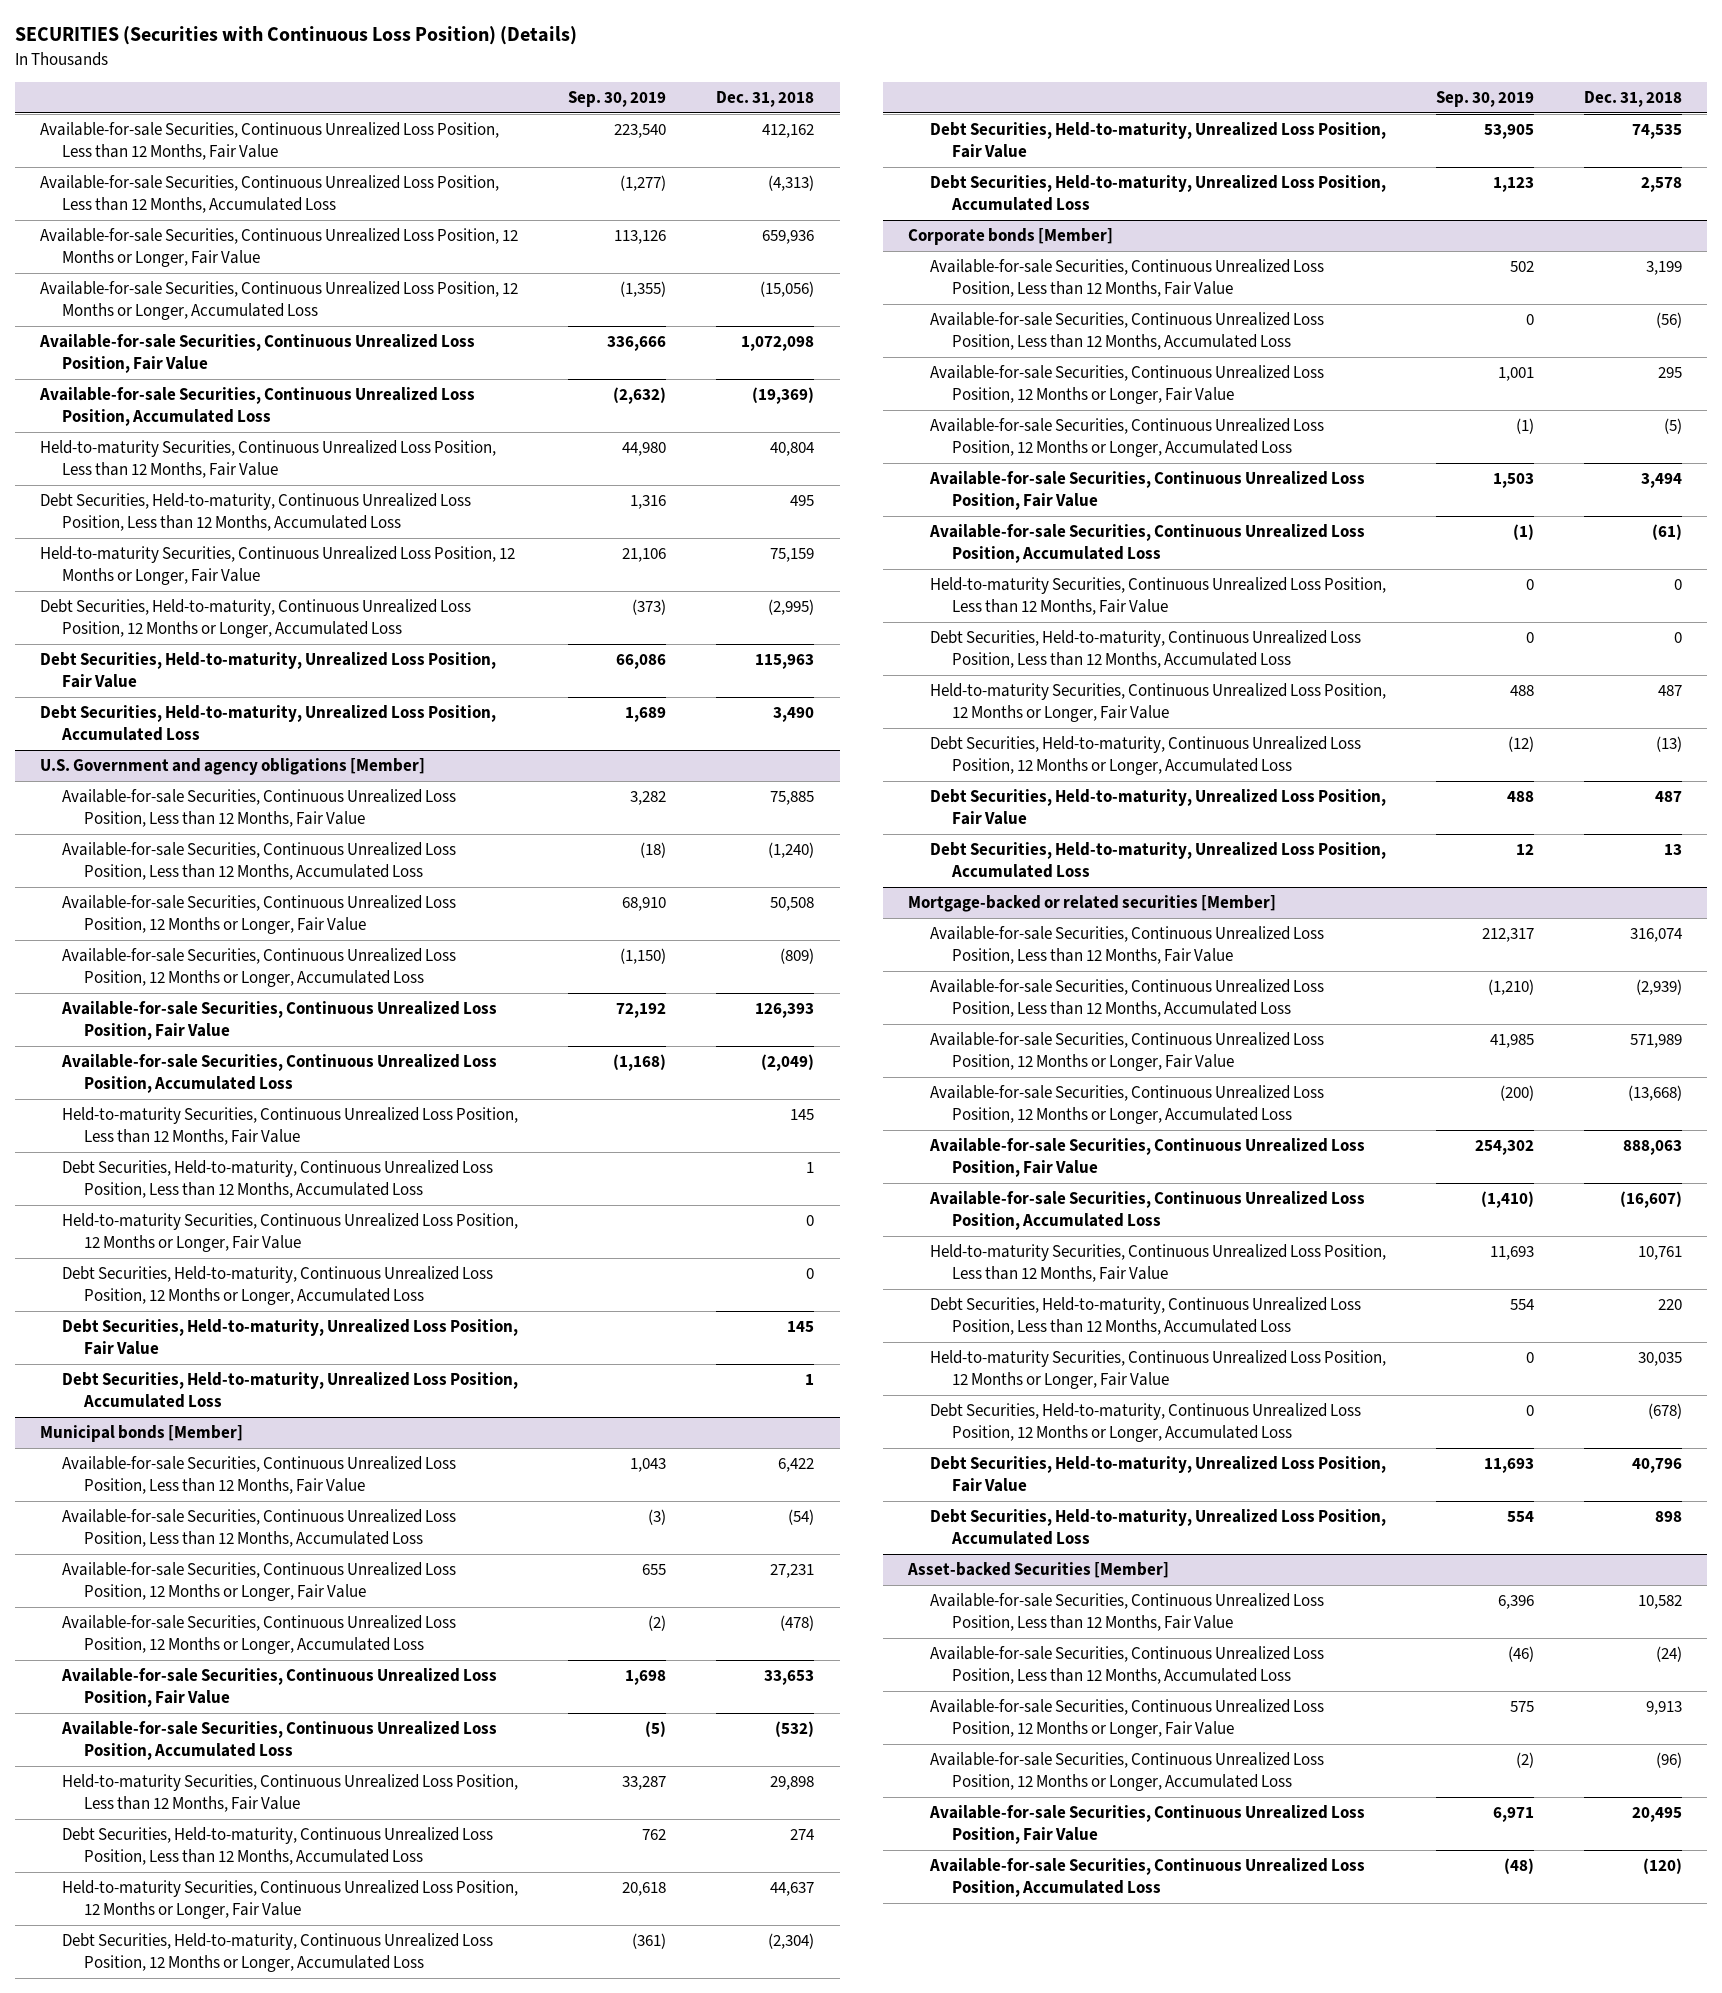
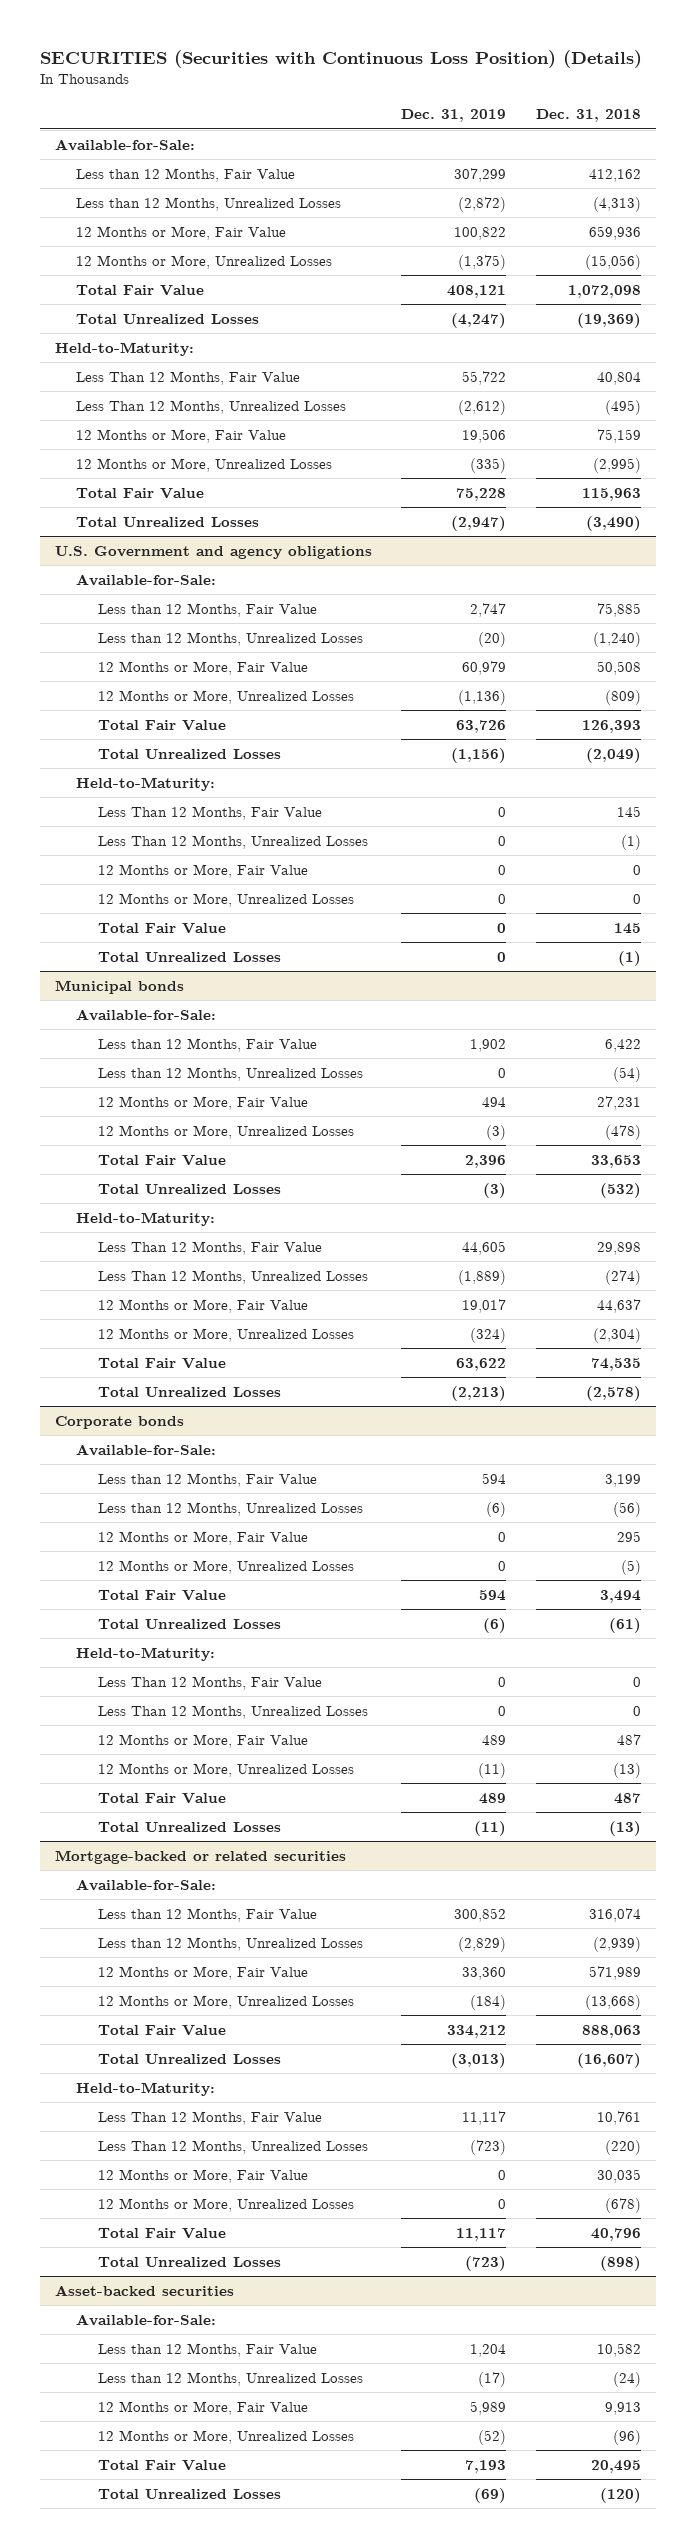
[568,91,667,108] Sep. 30, 2019 -> none
none -> [401,109,507,123] Dec. 31, 2019
none -> [54,138,195,151] Available-for-Sale:
[39,122,499,161] Available-for-sale Securities, Continuous Unrealized Loss Position, Less than 12 Months, Fair Value -> [76,167,296,182] Less than 12 Months, Fair Value
[39,175,499,214] Available-for-sale Securities, Continuous Unrealized Loss Position, Less than 12 Months, Accumulated Loss -> [76,196,342,211] Less than 12 Months, Unrealized Losses
[39,228,518,268] Available-for-sale Securities, Continuous Unrealized Loss Position, 12 Months or Longer, Fair Value -> [76,225,287,240] 12 Months or More, Fair Value
[39,281,518,321] Available-for-sale Securities, Continuous Unrealized Loss Position, 12 Months or Longer, Accumulated Loss -> [76,254,333,269] 12 Months or More, Unrealized Losses
[38,334,475,374] Available-for-sale Securities, Continuous Unrealized Loss Position, Fair Value -> [76,284,205,296] Total Fair Value
[38,387,475,427] Available-for-sale Securities, Continuous Unrealized Loss Position, Accumulated Loss -> [76,313,260,324] Total Unrealized Losses
none -> [54,341,194,356] Held-to-Maturity:
[39,440,496,479] Held-to-maturity Securities, Continuous Unrealized Loss Position, Less than 12 Months, Fair Value -> [76,370,301,385] Less Than 12 Months, Fair Value
[39,493,471,532] Debt Securities, Held-to-maturity, Continuous Unrealized Loss Position, Less than 12 Months, Accumulated Loss -> [76,399,347,414] Less Than 12 Months, Unrealized Losses
[790,495,815,507] 495 -> [604,399,641,415] (495)
[39,546,515,586] Held-to-maturity Securities, Continuous Unrealized Loss Position, 12 Months or Longer, Fair Value -> [76,428,287,443] 12 Months or More, Fair Value
[39,599,471,639] Debt Securities, Held-to-maturity, Continuous Unrealized Loss Position, 12 Months or Longer, Accumulated Loss -> [76,457,333,472] 12 Months or More, Unrealized Losses
[39,652,496,689] Debt Securities, Held-to-maturity, Unrealized Loss Position, Fair Value -> [76,487,205,499] Total Fair Value
[39,705,496,742] Debt Securities, Held-to-maturity, Unrealized Loss Position, Accumulated Loss -> [76,516,260,527] Total Unrealized Losses
[773,707,815,723] 3,490 -> [585,515,641,531] (3,490)
[39,758,425,776] U.S. Government and agency obligations [Member] -> [54,545,372,559] U.S. Government and agency obligations
none -> [76,573,217,586] Available-for-Sale:
[62,789,457,828] Available-for-sale Securities, Continuous Unrealized Loss Position, Less than 12 Months, Fair Value -> [97,602,317,617] Less than 12 Months, Fair Value
[62,842,457,881] Available-for-sale Securities, Continuous Unrealized Loss Position, Less than 12 Months, Accumulated Loss -> [97,631,363,646] Less than 12 Months, Unrealized Losses
[62,895,457,935] Available-for-sale Securities, Continuous Unrealized Loss Position, 12 Months or Longer, Fair Value -> [97,660,308,675] 12 Months or More, Fair Value
[62,948,457,988] Available-for-sale Securities, Continuous Unrealized Loss Position, 12 Months or Longer, Accumulated Loss -> [97,689,354,704] 12 Months or More, Unrealized Losses
[61,1001,498,1041] Available-for-sale Securities, Continuous Unrealized Loss Position, Fair Value -> [97,719,226,731] Total Fair Value
[61,1054,498,1094] Available-for-sale Securities, Continuous Unrealized Loss Position, Accumulated Loss -> [97,748,281,759] Total Unrealized Losses
none -> [76,776,216,791] Held-to-Maturity:
[62,1107,519,1146] Held-to-maturity Securities, Continuous Unrealized Loss Position, Less than 12 Months, Fair Value -> [97,805,322,820] Less Than 12 Months, Fair Value
[62,1160,494,1199] Debt Securities, Held-to-maturity, Continuous Unrealized Loss Position, Less than 12 Months, Accumulated Loss -> [97,834,368,849] Less Than 12 Months, Unrealized Losses
[806,1162,815,1174] 1 -> [620,834,641,850] (1)
[62,1213,519,1253] Held-to-maturity Securities, Continuous Unrealized Loss Position, 12 Months or Longer, Fair Value -> [97,863,308,878] 12 Months or More, Fair Value
[62,1266,494,1306] Debt Securities, Held-to-maturity, Continuous Unrealized Loss Position, 12 Months or Longer, Accumulated Loss -> [97,892,354,907] 12 Months or More, Unrealized Losses
[62,1319,519,1356] Debt Securities, Held-to-maturity, Unrealized Loss Position, Fair Value -> [97,922,226,934] Total Fair Value
[62,1372,519,1409] Debt Securities, Held-to-maturity, Unrealized Loss Position, Accumulated Loss -> [97,951,281,962] Total Unrealized Losses
[805,1374,815,1386] 1 -> [617,950,641,966] (1)
[39,1425,243,1443] Municipal bonds [Member] -> [54,979,184,994] Municipal bonds
none -> [76,1008,217,1021] Available-for-Sale:
[62,1456,457,1495] Available-for-sale Securities, Continuous Unrealized Loss Position, Less than 12 Months, Fair Value -> [97,1037,317,1052] Less than 12 Months, Fair Value
[62,1509,457,1548] Available-for-sale Securities, Continuous Unrealized Loss Position, Less than 12 Months, Accumulated Loss -> [97,1066,363,1081] Less than 12 Months, Unrealized Losses
[62,1562,457,1602] Available-for-sale Securities, Continuous Unrealized Loss Position, 12 Months or Longer, Fair Value -> [97,1095,308,1110] 12 Months or More, Fair Value
[62,1615,457,1655] Available-for-sale Securities, Continuous Unrealized Loss Position, 12 Months or Longer, Accumulated Loss -> [97,1124,354,1139] 12 Months or More, Unrealized Losses
[61,1668,498,1708] Available-for-sale Securities, Continuous Unrealized Loss Position, Fair Value -> [97,1154,226,1166] Total Fair Value
[61,1721,498,1761] Available-for-sale Securities, Continuous Unrealized Loss Position, Accumulated Loss -> [97,1183,281,1194] Total Unrealized Losses
none -> [76,1211,216,1226] Held-to-Maturity:
[62,1774,519,1813] Held-to-maturity Securities, Continuous Unrealized Loss Position, Less than 12 Months, Fair Value -> [97,1240,322,1255] Less Than 12 Months, Fair Value
[62,1827,494,1866] Debt Securities, Held-to-maturity, Continuous Unrealized Loss Position, Less than 12 Months, Accumulated Loss -> [97,1269,368,1284] Less Than 12 Months, Unrealized Losses
[790,1829,815,1841] 274 -> [604,1269,641,1285] (274)
[62,1880,519,1920] Held-to-maturity Securities, Continuous Unrealized Loss Position, 12 Months or Longer, Fair Value -> [97,1298,308,1313] 12 Months or More, Fair Value
[62,1933,494,1973] Debt Securities, Held-to-maturity, Continuous Unrealized Loss Position, 12 Months or Longer, Accumulated Loss -> [97,1327,354,1342] 12 Months or More, Unrealized Losses
[929,122,1386,159] Debt Securities, Held-to-maturity, Unrealized Loss Position, Fair Value -> [97,1357,226,1369] Total Fair Value
[929,175,1386,212] Debt Securities, Held-to-maturity, Unrealized Loss Position, Accumulated Loss -> [97,1386,281,1397] Total Unrealized Losses
[1641,177,1683,193] 2,578 -> [585,1385,641,1401] (2,578)
[907,228,1113,246] Corporate bonds [Member] -> [54,1415,184,1429] Corporate bonds
none -> [76,1443,217,1456] Available-for-Sale:
[929,259,1324,298] Available-for-sale Securities, Continuous Unrealized Loss Position, Less than 12 Months, Fair Value -> [97,1472,317,1487] Less than 12 Months, Fair Value
[929,312,1324,351] Available-for-sale Securities, Continuous Unrealized Loss Position, Less than 12 Months, Accumulated Loss -> [97,1501,363,1516] Less than 12 Months, Unrealized Losses
[929,365,1324,405] Available-for-sale Securities, Continuous Unrealized Loss Position, 12 Months or Longer, Fair Value -> [97,1530,308,1545] 12 Months or More, Fair Value
[929,418,1324,458] Available-for-sale Securities, Continuous Unrealized Loss Position, 12 Months or Longer, Accumulated Loss -> [97,1559,354,1574] 12 Months or More, Unrealized Losses
[928,471,1365,511] Available-for-sale Securities, Continuous Unrealized Loss Position, Fair Value -> [97,1589,226,1601] Total Fair Value
[928,524,1365,564] Available-for-sale Securities, Continuous Unrealized Loss Position, Accumulated Loss -> [97,1618,281,1629] Total Unrealized Losses
none -> [76,1646,216,1661] Held-to-Maturity:
[929,577,1386,616] Held-to-maturity Securities, Continuous Unrealized Loss Position, Less than 12 Months, Fair Value -> [97,1675,322,1690] Less Than 12 Months, Fair Value
[929,630,1361,669] Debt Securities, Held-to-maturity, Continuous Unrealized Loss Position, Less than 12 Months, Accumulated Loss -> [97,1704,368,1719] Less Than 12 Months, Unrealized Losses
[929,683,1386,723] Held-to-maturity Securities, Continuous Unrealized Loss Position, 12 Months or Longer, Fair Value -> [97,1733,308,1748] 12 Months or More, Fair Value
[929,736,1361,776] Debt Securities, Held-to-maturity, Continuous Unrealized Loss Position, 12 Months or Longer, Accumulated Loss -> [97,1762,354,1777] 12 Months or More, Unrealized Losses
[929,789,1386,826] Debt Securities, Held-to-maturity, Unrealized Loss Position, Fair Value -> [97,1792,226,1804] Total Fair Value
[929,842,1386,879] Debt Securities, Held-to-maturity, Unrealized Loss Position, Accumulated Loss -> [97,1821,281,1832] Total Unrealized Losses
[1664,844,1683,856] 13 -> [608,1820,641,1836] (13)
[907,895,1276,913] Mortgage-backed or related securities [Member] -> [54,1849,346,1864] Mortgage-backed or related securities
none -> [76,1878,217,1891] Available-for-Sale:
[929,926,1324,965] Available-for-sale Securities, Continuous Unrealized Loss Position, Less than 12 Months, Fair Value -> [97,1907,317,1922] Less than 12 Months, Fair Value
[929,979,1324,1018] Available-for-sale Securities, Continuous Unrealized Loss Position, Less than 12 Months, Accumulated Loss -> [97,1936,363,1951] Less than 12 Months, Unrealized Losses
[929,1032,1324,1072] Available-for-sale Securities, Continuous Unrealized Loss Position, 12 Months or Longer, Fair Value -> [97,1965,308,1980] 12 Months or More, Fair Value
[929,1085,1324,1125] Available-for-sale Securities, Continuous Unrealized Loss Position, 12 Months or Longer, Accumulated Loss -> [97,1994,354,2009] 12 Months or More, Unrealized Losses
[928,1138,1365,1178] Available-for-sale Securities, Continuous Unrealized Loss Position, Fair Value -> [97,2024,226,2036] Total Fair Value
[928,1191,1365,1231] Available-for-sale Securities, Continuous Unrealized Loss Position, Accumulated Loss -> [97,2053,281,2064] Total Unrealized Losses
none -> [76,2081,216,2096] Held-to-Maturity:
[929,1244,1386,1283] Held-to-maturity Securities, Continuous Unrealized Loss Position, Less than 12 Months, Fair Value -> [97,2110,322,2125] Less Than 12 Months, Fair Value
[929,1297,1361,1336] Debt Securities, Held-to-maturity, Continuous Unrealized Loss Position, Less than 12 Months, Accumulated Loss -> [97,2139,368,2154] Less Than 12 Months, Unrealized Losses
[1658,1299,1683,1311] 220 -> [604,2139,641,2155] (220)
[929,1350,1386,1390] Held-to-maturity Securities, Continuous Unrealized Loss Position, 12 Months or Longer, Fair Value -> [97,2168,308,2183] 12 Months or More, Fair Value
[929,1403,1361,1443] Debt Securities, Held-to-maturity, Continuous Unrealized Loss Position, 12 Months or Longer, Accumulated Loss -> [97,2197,354,2212] 12 Months or More, Unrealized Losses
[929,1456,1386,1493] Debt Securities, Held-to-maturity, Unrealized Loss Position, Fair Value -> [97,2227,226,2239] Total Fair Value
[929,1509,1386,1546] Debt Securities, Held-to-maturity, Unrealized Loss Position, Accumulated Loss -> [97,2256,281,2267] Total Unrealized Losses
[1655,1511,1683,1523] 898 -> [599,2255,641,2271] (898)
[906,1562,1169,1579] Asset-backed Securities [Member] -> [54,2284,234,2296] Asset-backed securities
none -> [76,2313,217,2326] Available-for-Sale:
[929,1593,1324,1632] Available-for-sale Securities, Continuous Unrealized Loss Position, Less than 12 Months, Fair Value -> [97,2342,317,2357] Less than 12 Months, Fair Value
[929,1646,1324,1685] Available-for-sale Securities, Continuous Unrealized Loss Position, Less than 12 Months, Accumulated Loss -> [97,2371,363,2386] Less than 12 Months, Unrealized Losses
[929,1699,1324,1739] Available-for-sale Securities, Continuous Unrealized Loss Position, 12 Months or Longer, Fair Value -> [97,2400,308,2415] 12 Months or More, Fair Value
[929,1752,1324,1792] Available-for-sale Securities, Continuous Unrealized Loss Position, 12 Months or Longer, Accumulated Loss -> [97,2429,354,2444] 12 Months or More, Unrealized Losses
[928,1805,1365,1845] Available-for-sale Securities, Continuous Unrealized Loss Position, Fair Value -> [97,2459,226,2471] Total Fair Value
[928,1858,1365,1898] Available-for-sale Securities, Continuous Unrealized Loss Position, Accumulated Loss -> [97,2488,281,2499] Total Unrealized Losses

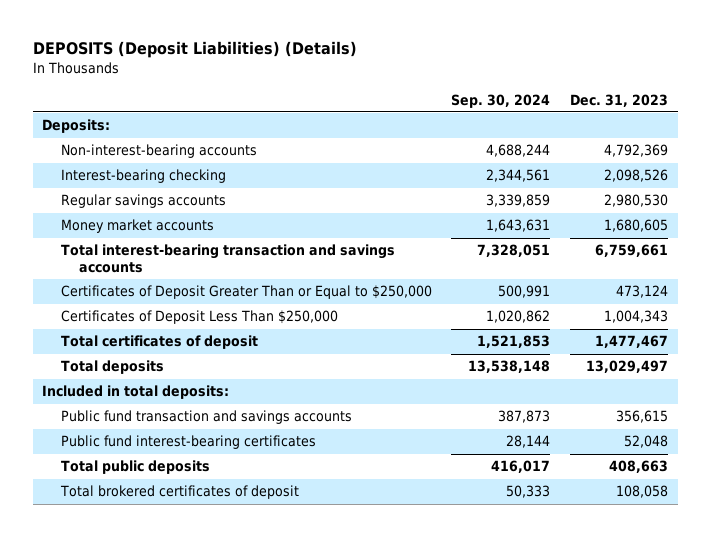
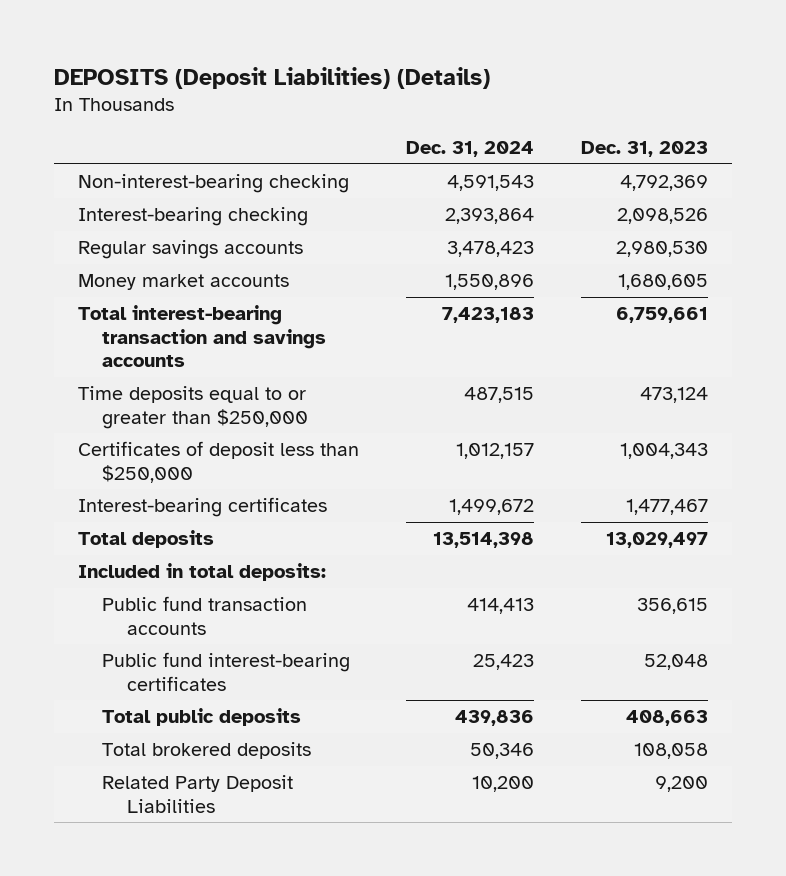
[451,93,551,108] Sep. 30, 2024 -> none
none -> [405,141,534,158] Dec. 31, 2024
[42,119,111,134] Deposits: -> none
[60,144,257,159] Non-interest-bearing accounts -> [77,174,349,194] Non-interest-bearing checking
[60,285,432,300] Certificates of Deposit Greater Than or Equal to $250,000 -> [77,386,309,429] Time deposits equal to or greater than $250,000
[60,310,338,325] Certificates of Deposit Less Than $250,000 -> [77,441,359,483] Certificates of deposit less than $250,000
[60,335,258,350] Total certificates of deposit -> [77,497,327,518] Interest-bearing certificates
[60,410,352,425] Public fund transaction and savings accounts -> [102,596,308,635] Public fund transaction accounts
[59,485,299,500] Total brokered certificates of deposit -> [102,742,312,760] Total brokered deposits
none -> [102,775,294,813] Related Party Deposit Liabilities

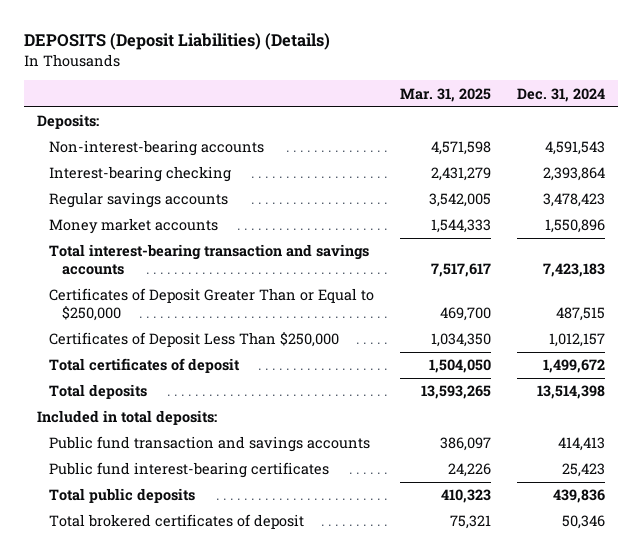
[581,141,709,158] Dec. 31, 2023 -> none
none -> [400,87,492,102] Mar. 31, 2025
none -> [36,114,99,130] Deposits:
[77,174,349,194] Non-interest-bearing checking -> [49,140,265,157] Non-interest-bearing accounts
[77,386,309,429] Time deposits equal to or greater than $250,000 -> [49,288,375,322] Certificates of Deposit Greater Than or Equal to $250,000
[77,441,359,483] Certificates of deposit less than $250,000 -> [49,332,340,348] Certificates of Deposit Less Than $250,000
[77,497,327,518] Interest-bearing certificates -> [49,358,241,374] Total certificates of deposit
[102,596,308,635] Public fund transaction accounts -> [49,436,371,453] Public fund transaction and savings accounts
[102,775,294,813] Related Party Deposit Liabilities -> none
[102,742,312,760] Total brokered deposits -> [49,514,305,530] Total brokered certificates of deposit

